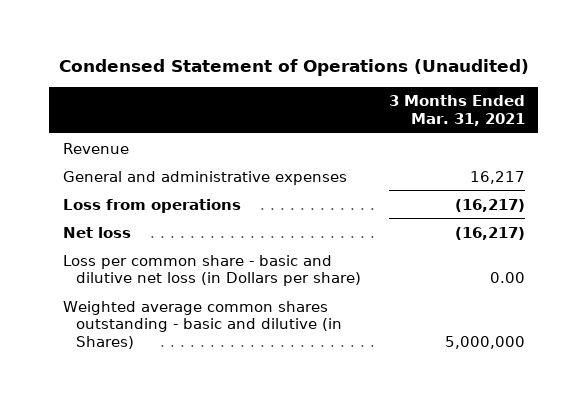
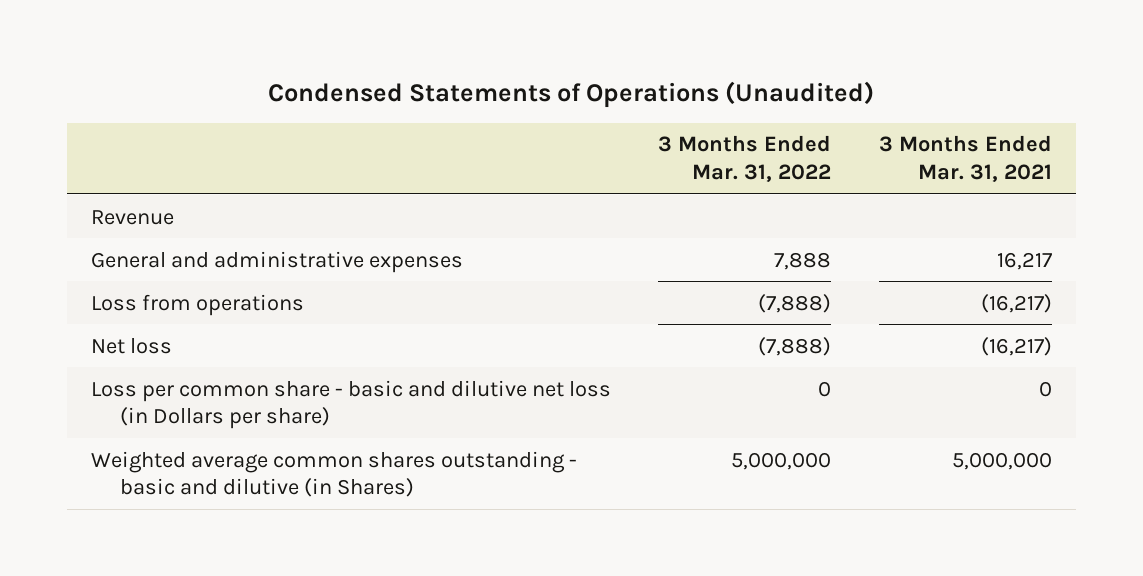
[58,58,529,76] Condensed Statement of Operations (Unaudited) -> [268,80,875,108] Condensed Statements of Operations (Unaudited)
none -> [658,135,832,182] 3 Months Ended Mar. 31, 2022
[489,272,525,284] 0.00 -> [1039,380,1053,397] 0

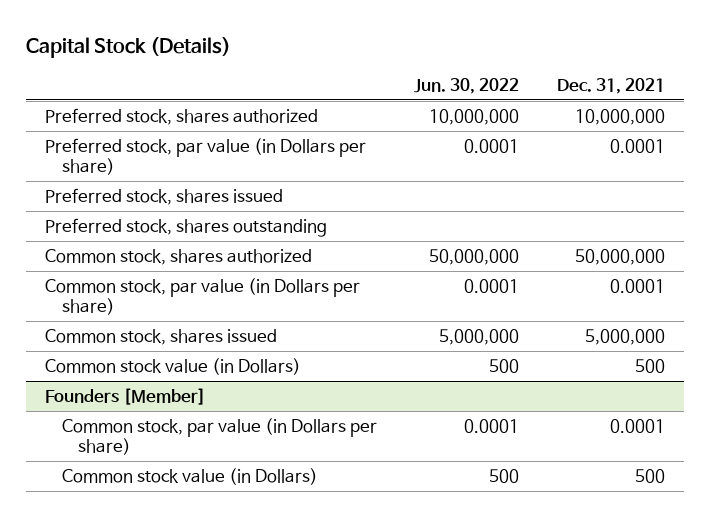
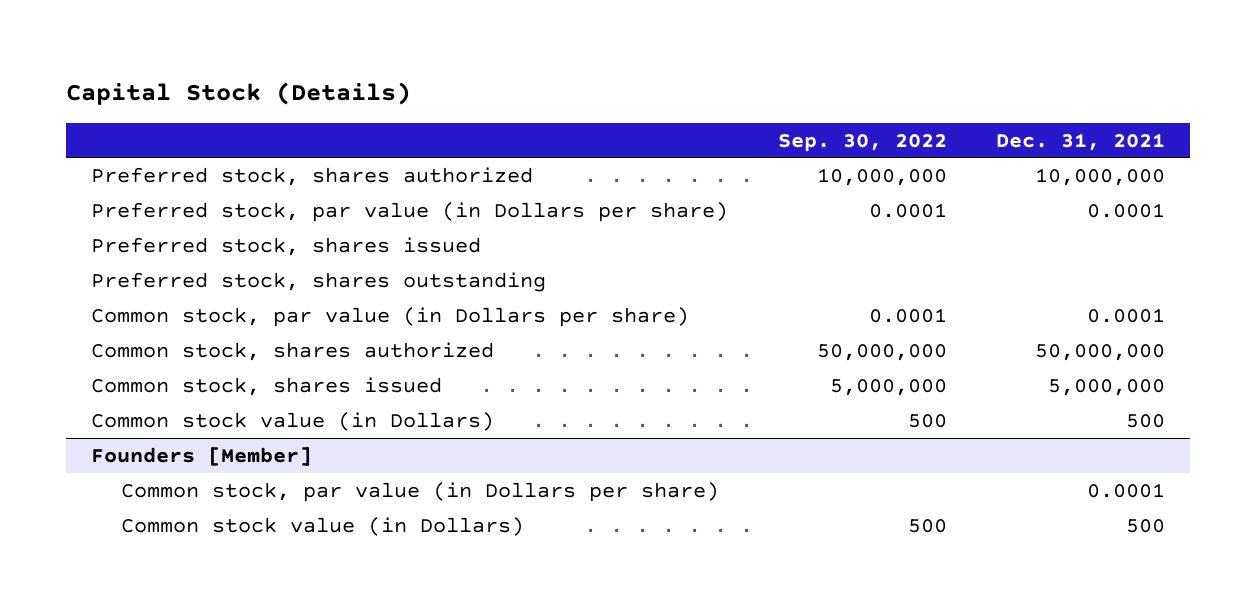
[414,77,520,94] Jun. 30, 2022 -> none
none -> [777,133,947,152] Sep. 30, 2022
[45,249,313,266] Common stock, shares authorized -> [90,341,494,361] Common stock, shares authorized

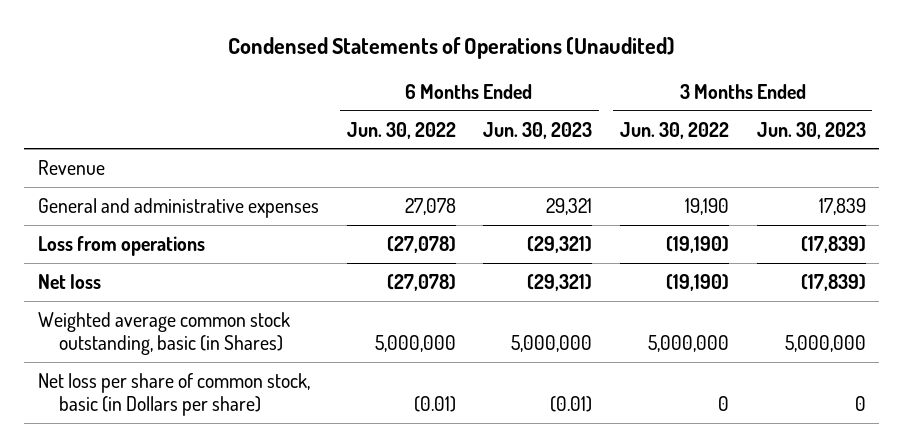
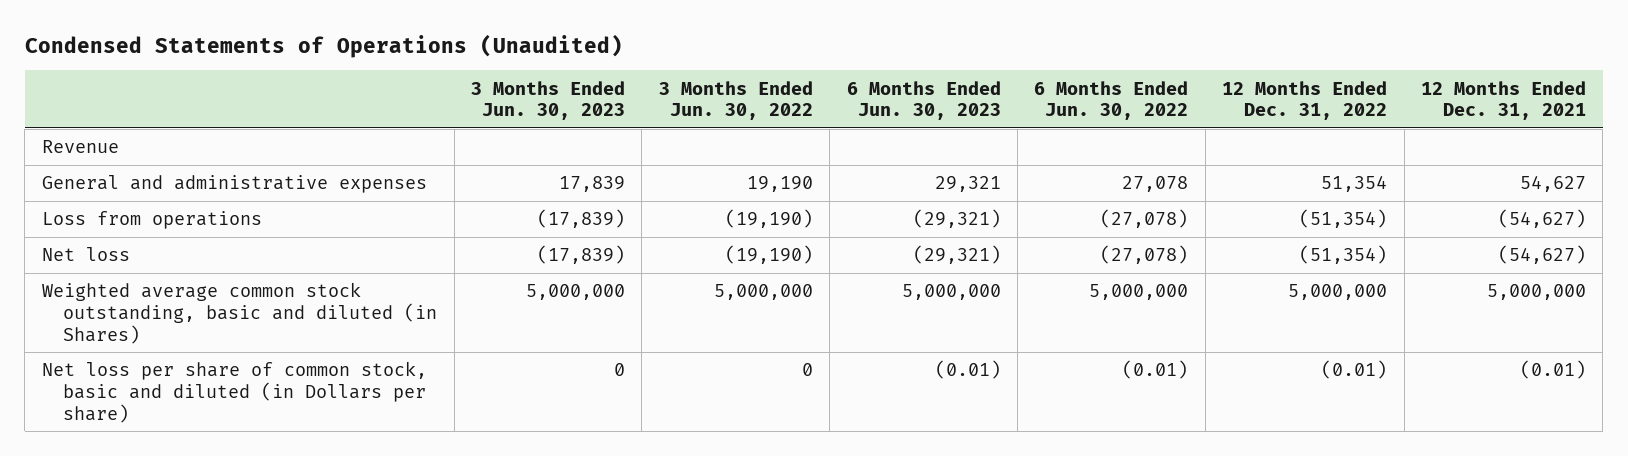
none -> [1222,80,1388,121] 12 Months Ended Dec. 31, 2022
none -> [1420,80,1586,121] 12 Months Ended Dec. 31, 2021
[37,311,290,355] Weighted average common stock outstanding, basic (in Shares) -> [41,282,438,344] Weighted average common stock outstanding, basic and diluted (in Shares)
[37,372,310,416] Net loss per share of common stock, basic (in Dollars per share) -> [41,361,427,423] Net loss per share of common stock, basic and diluted (in Dollars per share)

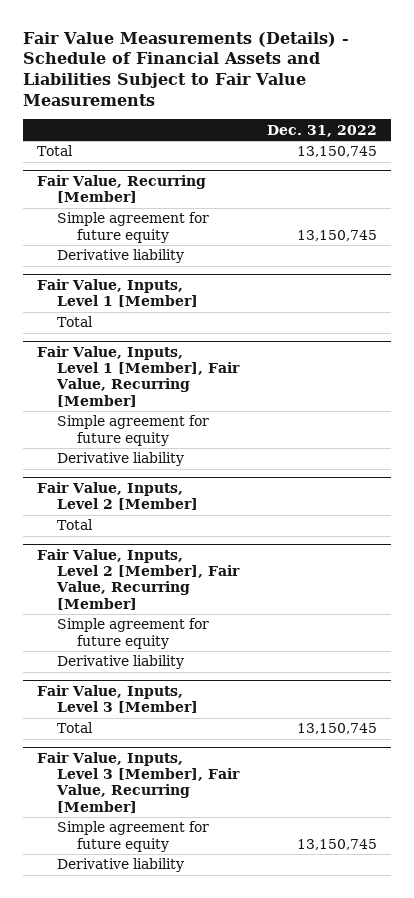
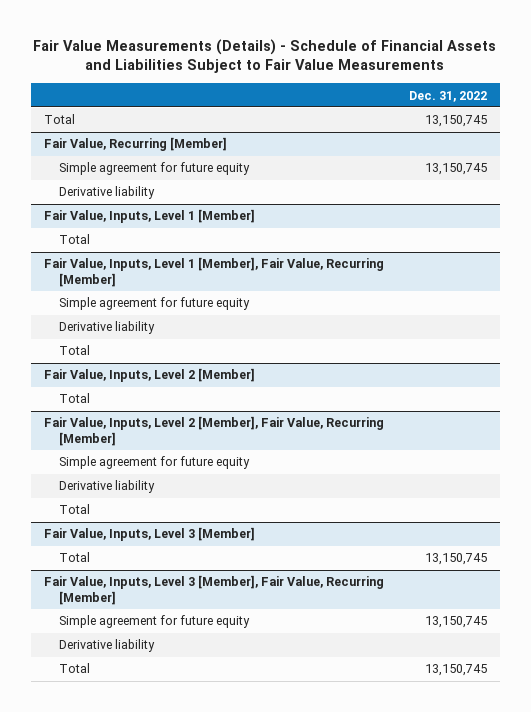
none -> [58,345,90,356] Total
none -> [58,504,90,515] Total
none -> [58,663,90,674] Total

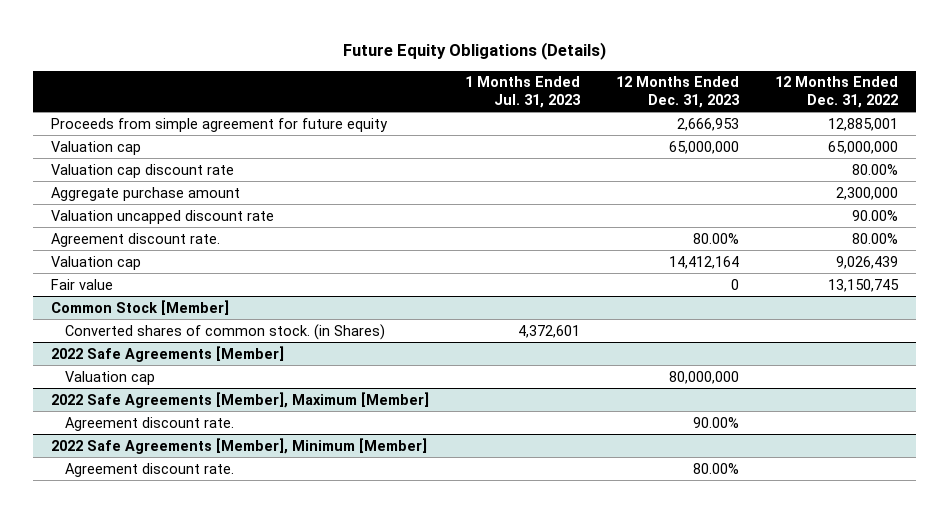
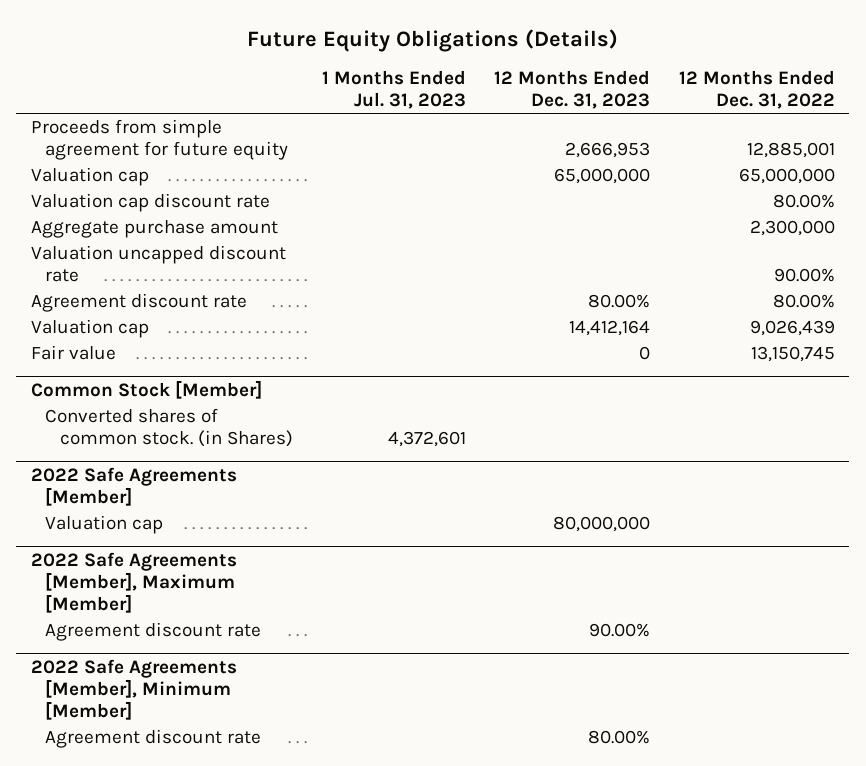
[51,232,221,247] Agreement discount rate. -> [30,293,247,313] Agreement discount rate
[64,416,234,431] Agreement discount rate. -> [45,622,262,642] Agreement discount rate
[64,462,234,477] Agreement discount rate. -> [45,729,262,749] Agreement discount rate

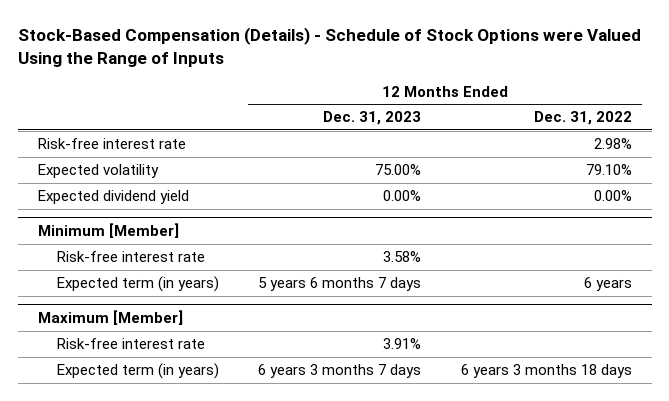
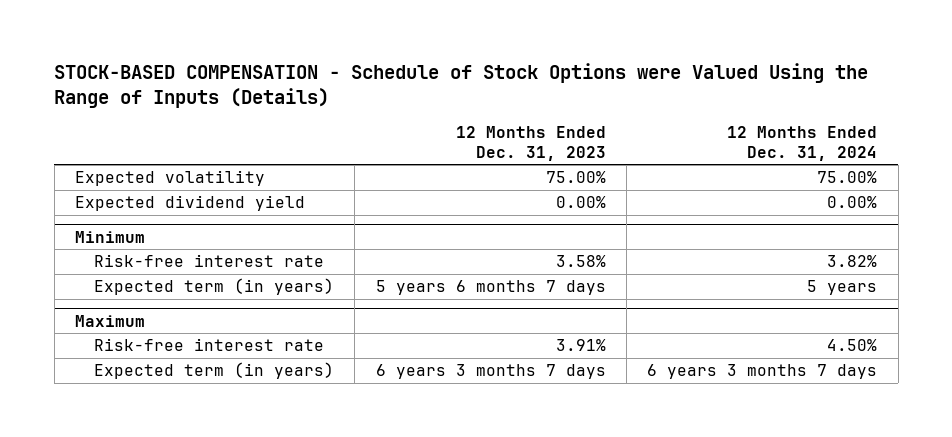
[17,26,641,67] Stock-Based Compensation (Details) - Schedule of Stock Options were Valued Using the Range of Inputs -> [54,63,869,109] STOCK-BASED COMPENSATION - Schedule of Stock Options were Valued Using the Range of Inputs (Details)
[533,111,632,126] Dec. 31, 2022 -> none
none -> [727,126,878,161] 12 Months Ended Dec. 31, 2024
[37,138,186,150] Risk-free interest rate -> none
[37,223,179,239] Minimum [Member] -> [75,230,146,243] Minimum
[37,310,183,326] Maximum [Member] -> [75,314,146,327] Maximum

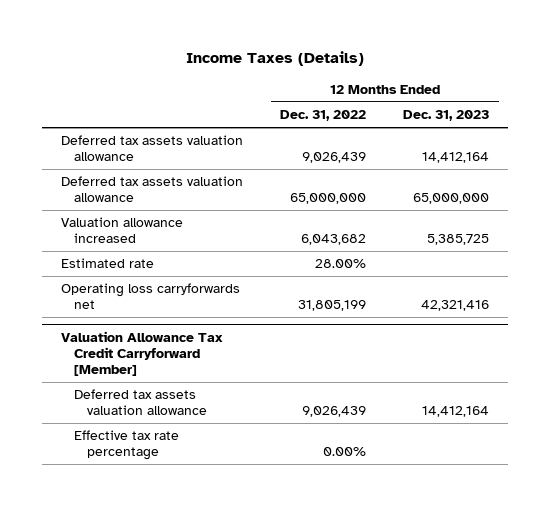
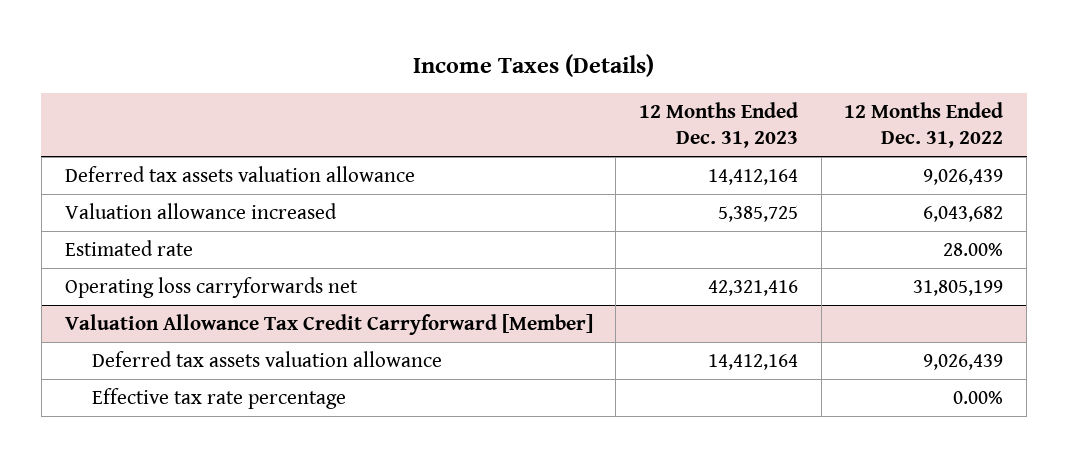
[60,176,243,203] Deferred tax assets valuation allowance -> none

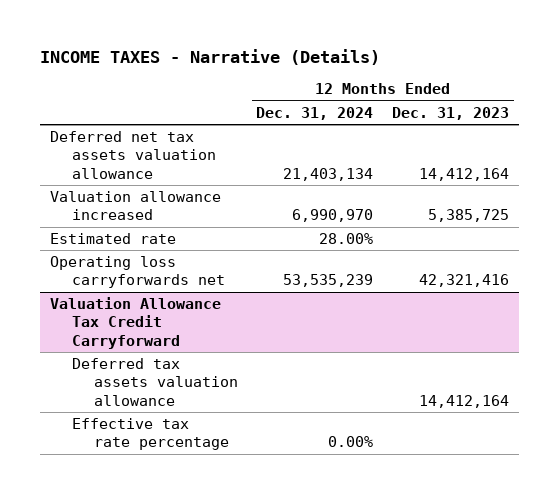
[413,54,655,78] Income Taxes (Details) -> [40,48,381,65] INCOME TAXES - Narrative (Details)
[844,102,1004,149] 12 Months Ended Dec. 31, 2022 -> none
none -> [256,106,374,120] Dec. 31, 2024
[64,165,415,182] Deferred tax assets valuation allowance -> [49,130,216,179] Deferred net tax assets valuation allowance
[64,313,593,335] Valuation Allowance Tax Credit Carryforward [Member] -> [49,296,221,349] Valuation Allowance Tax Credit Carryforward

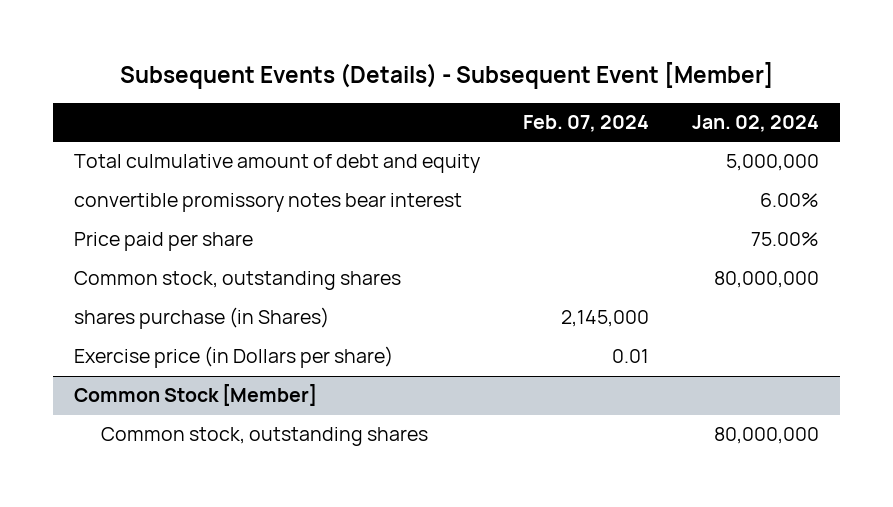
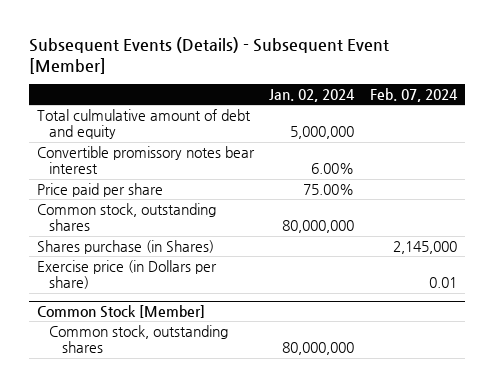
[74,193,463,213] convertible promissory notes bear interest -> [36,145,255,175] Convertible promissory notes bear interest
[74,307,330,330] shares purchase (in Shares) -> [36,239,214,254] Shares purchase (in Shares)

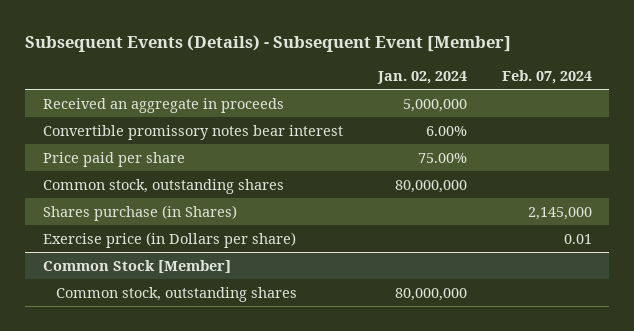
[36,108,251,140] Total culmulative amount of debt and equity -> [42,97,284,113] Received an aggregate in proceeds

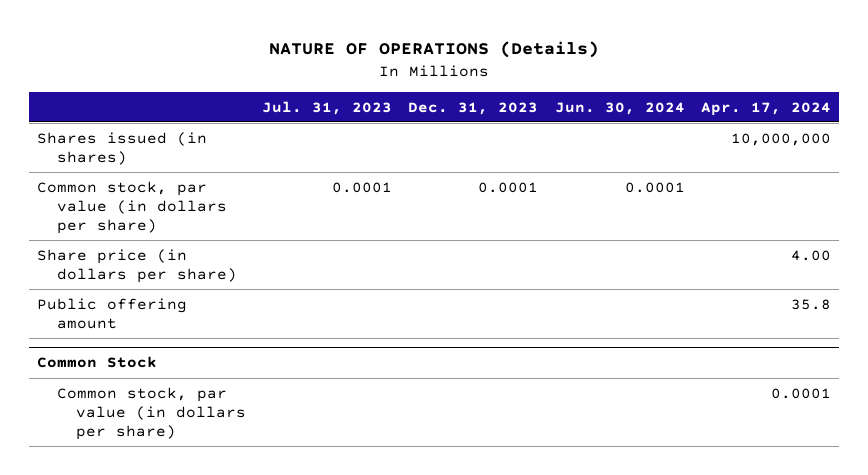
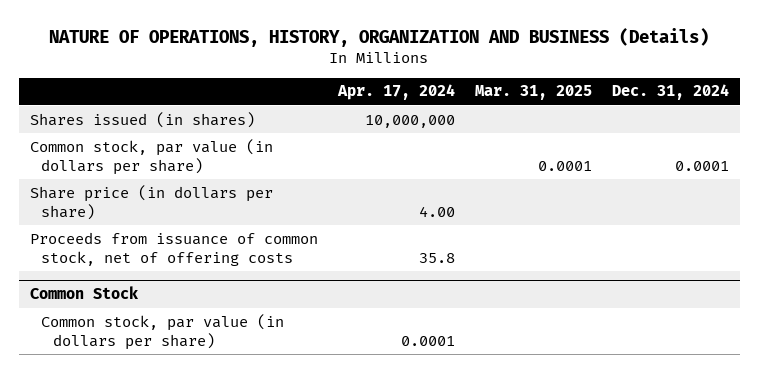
[269,41,600,59] NATURE OF OPERATIONS (Details) -> [49,27,710,47] NATURE OF OPERATIONS, HISTORY, ORGANIZATION AND BUSINESS (Details)
[262,100,393,115] Jul. 31, 2023 -> none
[408,101,539,115] Dec. 31, 2023 -> none
[554,101,685,115] Jun. 30, 2024 -> none
none -> [475,85,593,101] Mar. 31, 2025
none -> [612,84,730,101] Dec. 31, 2024
[37,297,188,329] Public offering amount -> [29,231,318,266] Proceeds from issuance of common stock, net of offering costs

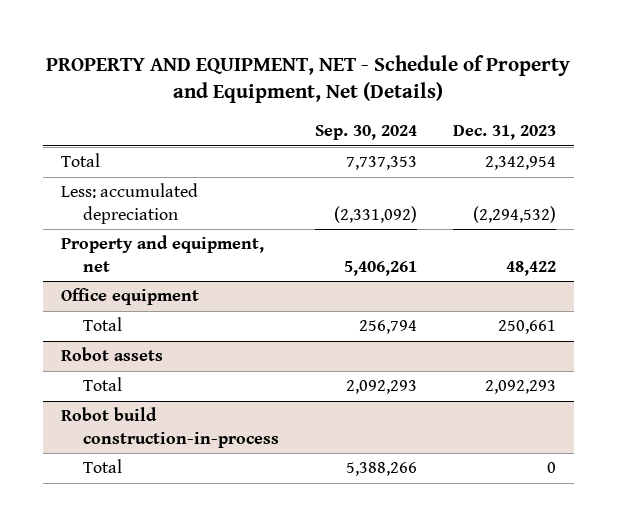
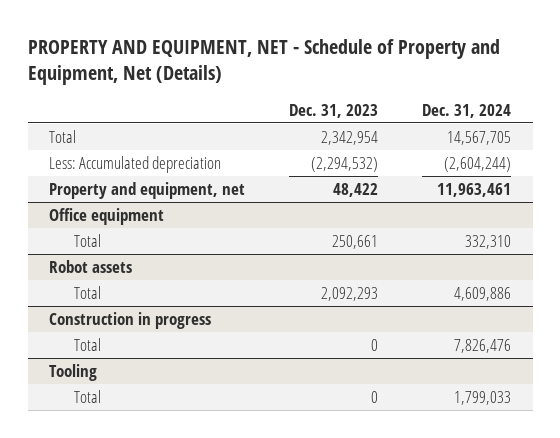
[314,125,417,141] Sep. 30, 2024 -> none
none -> [421,103,511,118] Dec. 31, 2024
[61,183,199,224] Less: accumulated depreciation -> [49,156,222,174] Less: Accumulated depreciation
[61,407,279,448] Robot build construction-in-process -> [49,312,212,330] Construction in progress
none -> [49,364,98,382] Tooling
none -> [73,390,101,404] Total

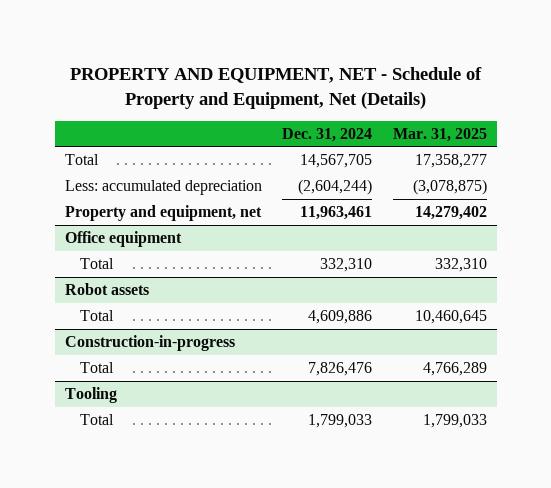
[289,103,379,118] Dec. 31, 2023 -> none
none -> [392,127,487,142] Mar. 31, 2025
[49,156,222,174] Less: Accumulated depreciation -> [64,180,262,196] Less: accumulated depreciation
[49,312,212,330] Construction in progress -> [64,335,235,352] Construction-in-progress

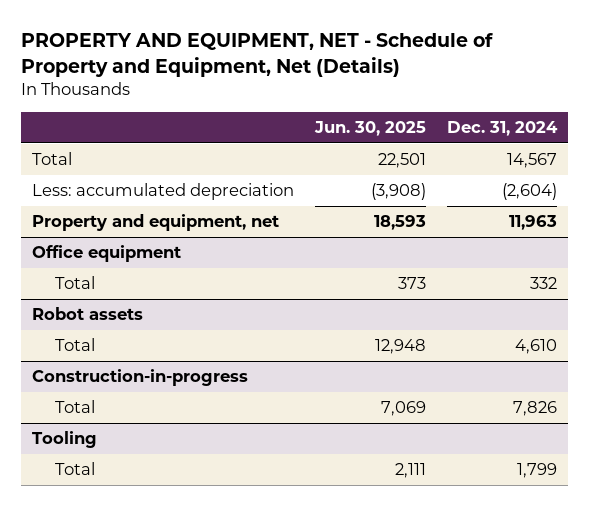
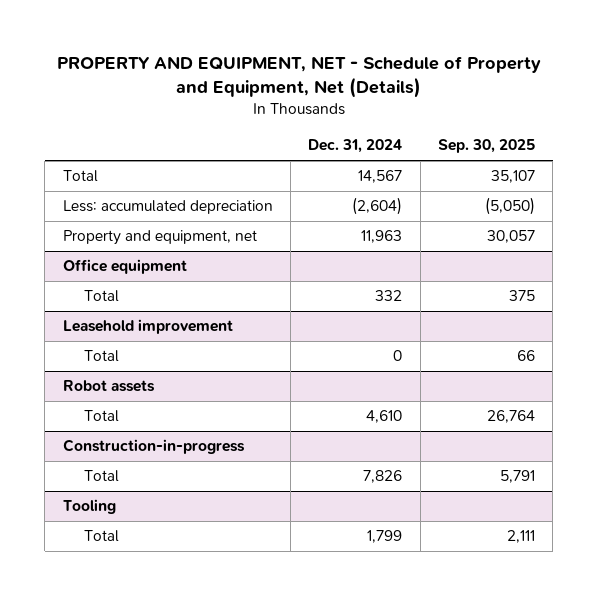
[314,121,427,137] Jun. 30, 2025 -> none
none -> [438,139,536,154] Sep. 30, 2025
none -> [62,319,233,335] Leasehold improvement
none -> [83,350,119,363] Total

